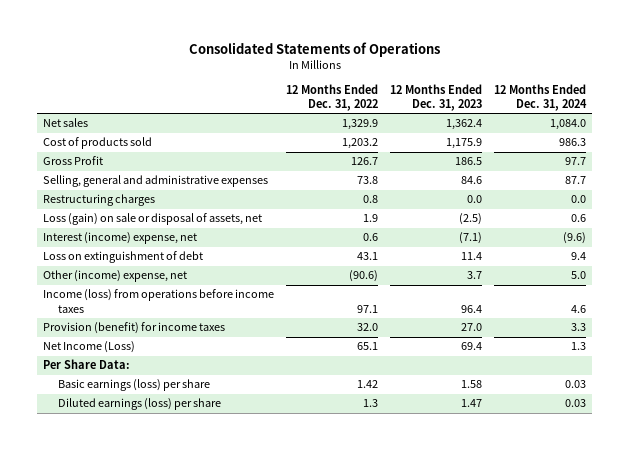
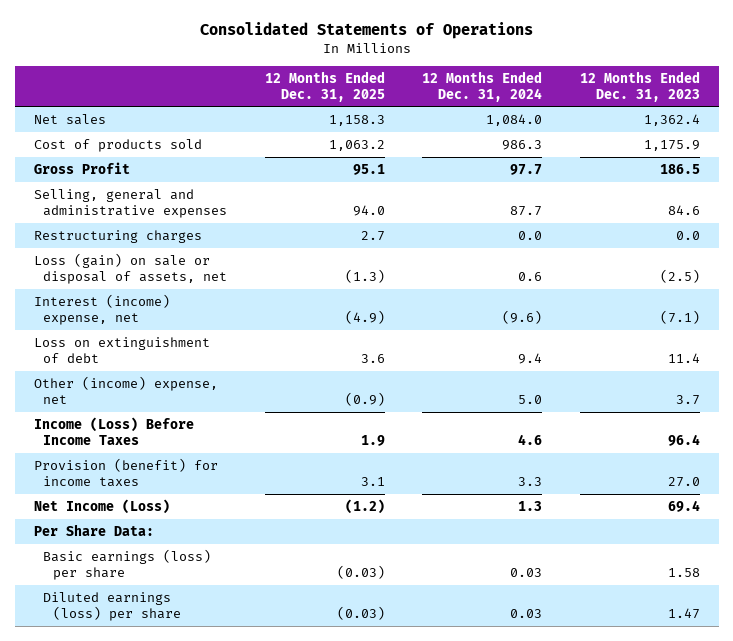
[286,83,379,112] 12 Months Ended Dec. 31, 2022 -> none
none -> [264,70,385,102] 12 Months Ended Dec. 31, 2025
[43,289,275,313] Income (loss) from operations before income taxes -> [33,417,194,445] Income (Loss) Before Income Taxes

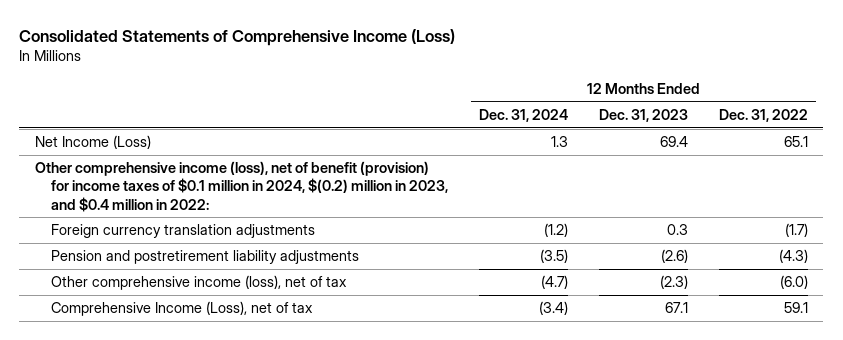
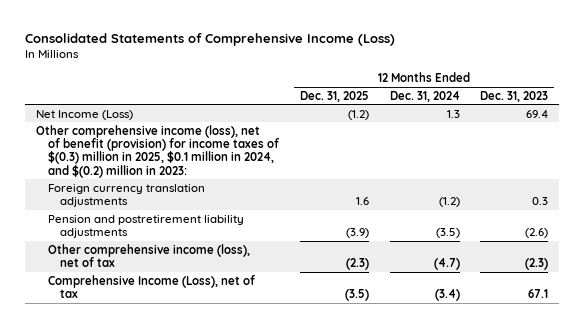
[718,108,808,122] Dec. 31, 2022 -> none
none -> [299,90,369,102] Dec. 31, 2025
[34,161,449,212] Other comprehensive income (loss), net of benefit (provision) for income taxes of $0.1 million in 2024, $(0.2) million in 2023, and $0.4 million in 2022: -> [35,124,279,178] Other comprehensive income (loss), net of benefit (provision) for income taxes of $(0.3) million in 2025, $0.1 million in 2024, and $(0.2) million in 2023:

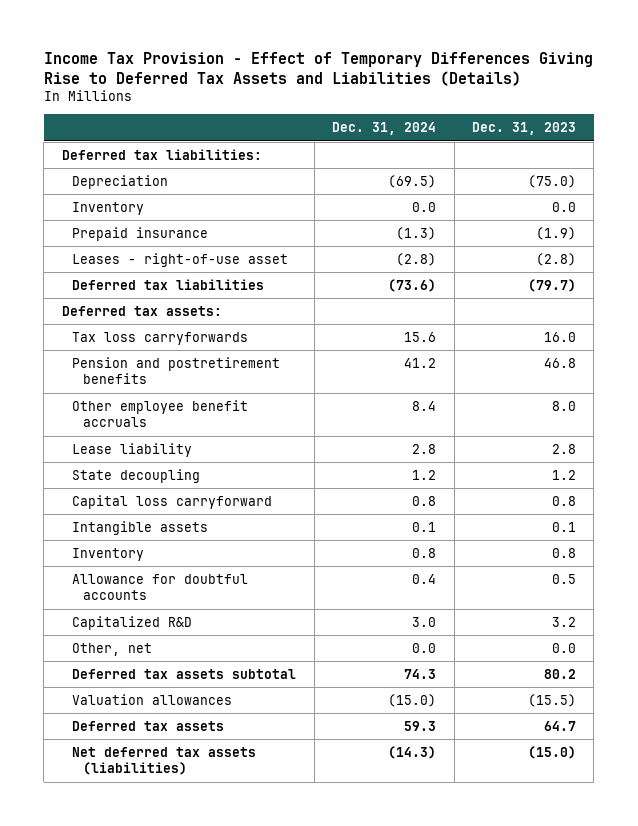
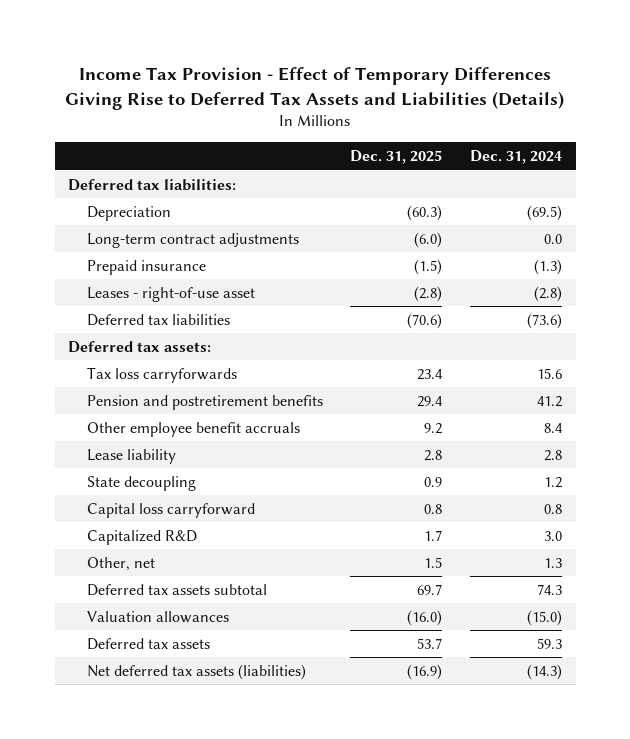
[471,122,576,136] Dec. 31, 2023 -> none
none -> [350,150,443,165] Dec. 31, 2025
[72,201,145,215] Inventory -> none
none -> [86,232,299,248] Long-term contract adjustments
[72,520,209,535] Intangible assets -> none
[72,547,145,561] Inventory -> none
[72,573,249,601] Allowance for doubtful accounts -> none
[412,642,437,653] 0.0 -> [544,557,563,568] 1.3

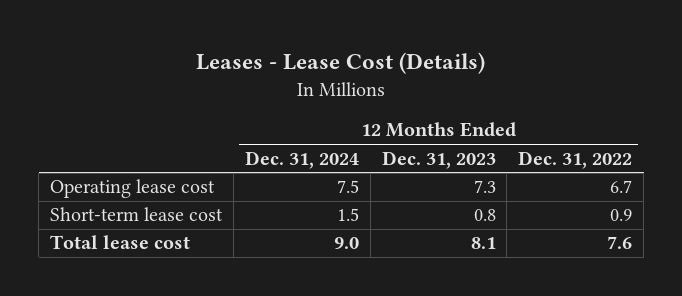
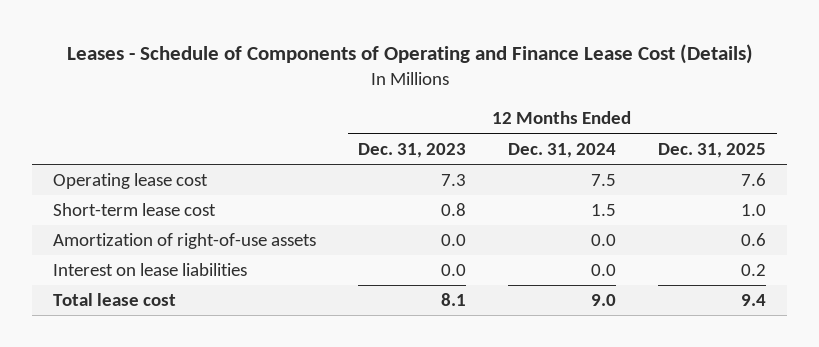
[196,52,486,75] Leases - Lease Cost (Details) -> [66,44,753,65] Leases - Schedule of Components of Operating and Finance Lease Cost (Details)
[518,150,633,169] Dec. 31, 2022 -> none
none -> [658,142,767,158] Dec. 31, 2025
none -> [53,233,317,250] Amortization of right-of-use assets
none -> [53,263,248,277] Interest on lease liabilities

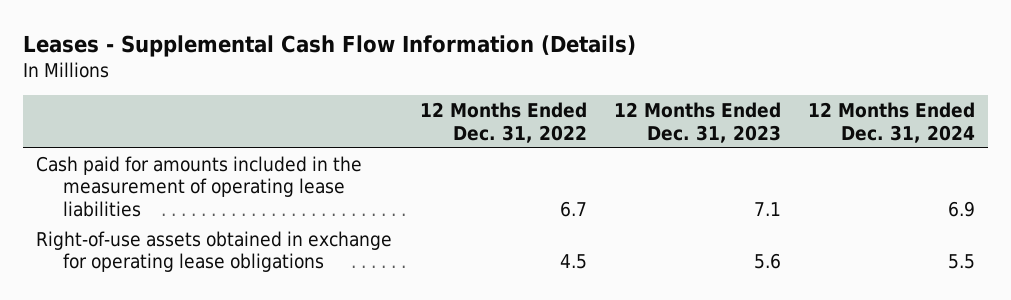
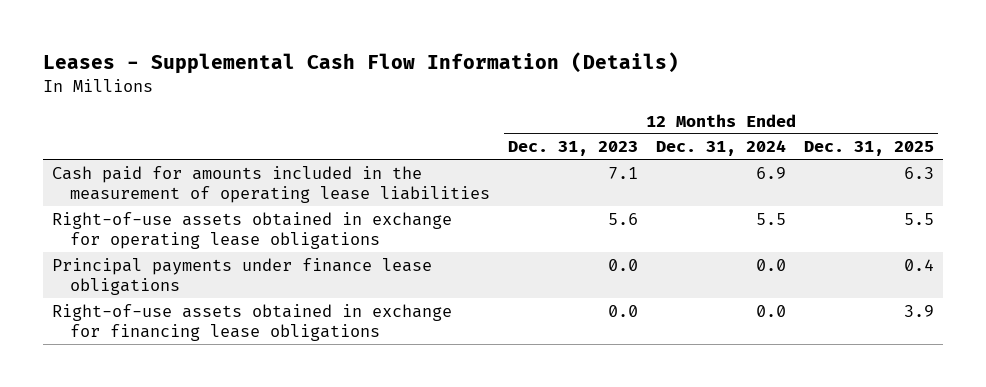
[419,102,587,143] 12 Months Ended Dec. 31, 2022 -> none
none -> [803,141,934,157] Dec. 31, 2025
none -> [52,257,433,296] Principal payments under finance lease obligations
none -> [52,303,453,342] Right-of-use assets obtained in exchange for financing lease obligations

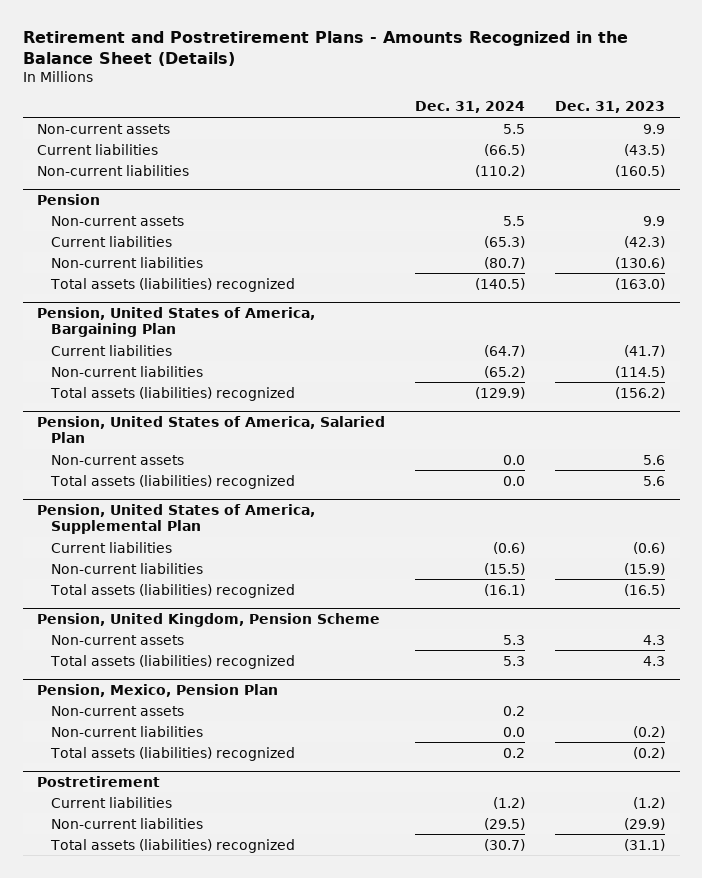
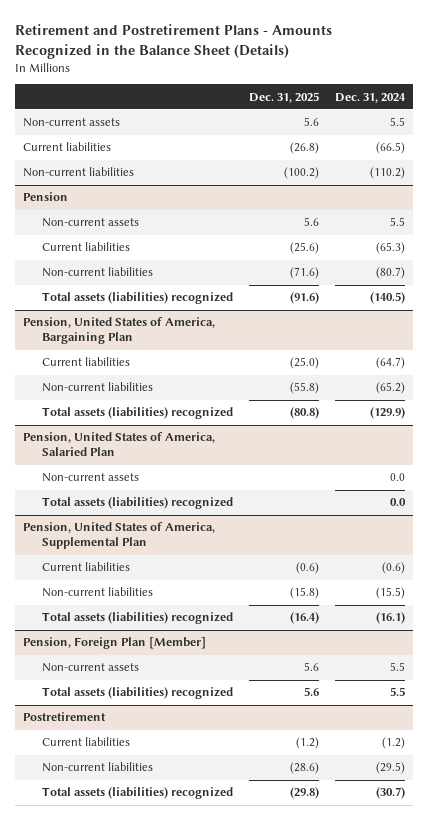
[554,101,665,114] Dec. 31, 2023 -> none
none -> [249,91,320,103] Dec. 31, 2025
[37,612,381,627] Pension, United Kingdom, Pension Scheme -> none
[37,683,279,697] Pension, Mexico, Pension Plan -> none
[51,705,185,716] Non-current assets -> none
[51,725,204,737] Non-current liabilities -> none
[50,746,296,761] Total assets (liabilities) recognized -> none
none -> [23,637,207,650] Pension, Foreign Plan [Member]
[503,634,526,645] 5.3 -> [390,662,406,672] 5.5
[503,655,526,666] 5.3 -> [390,687,406,697] 5.5

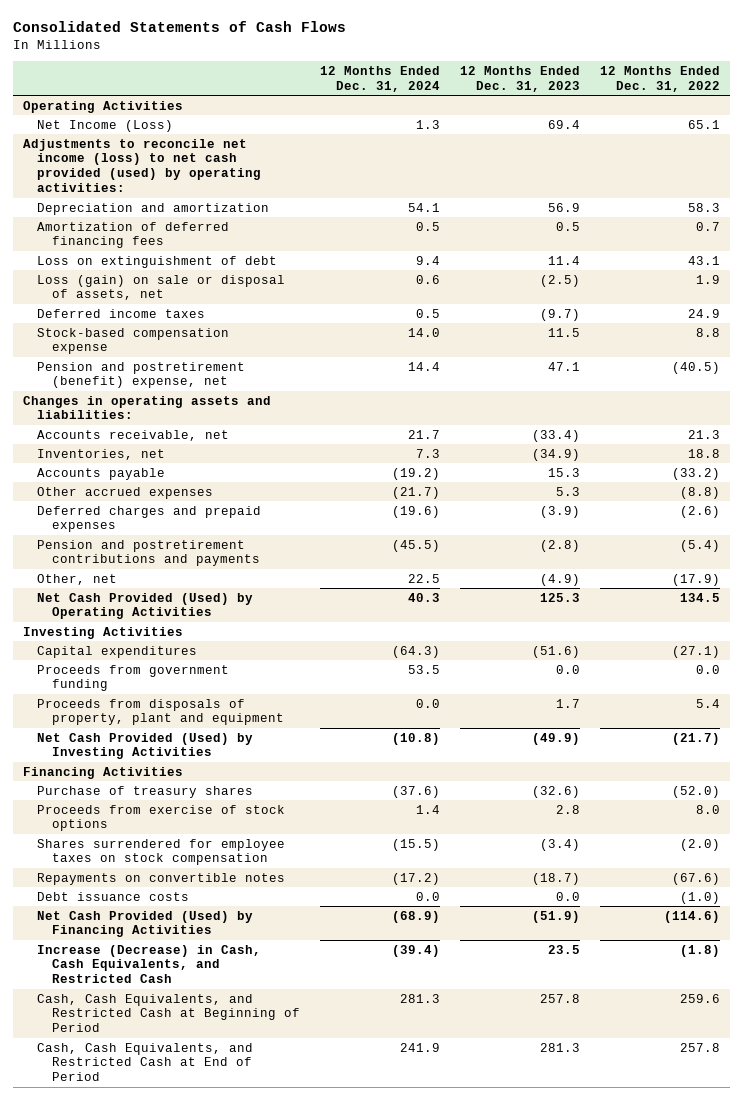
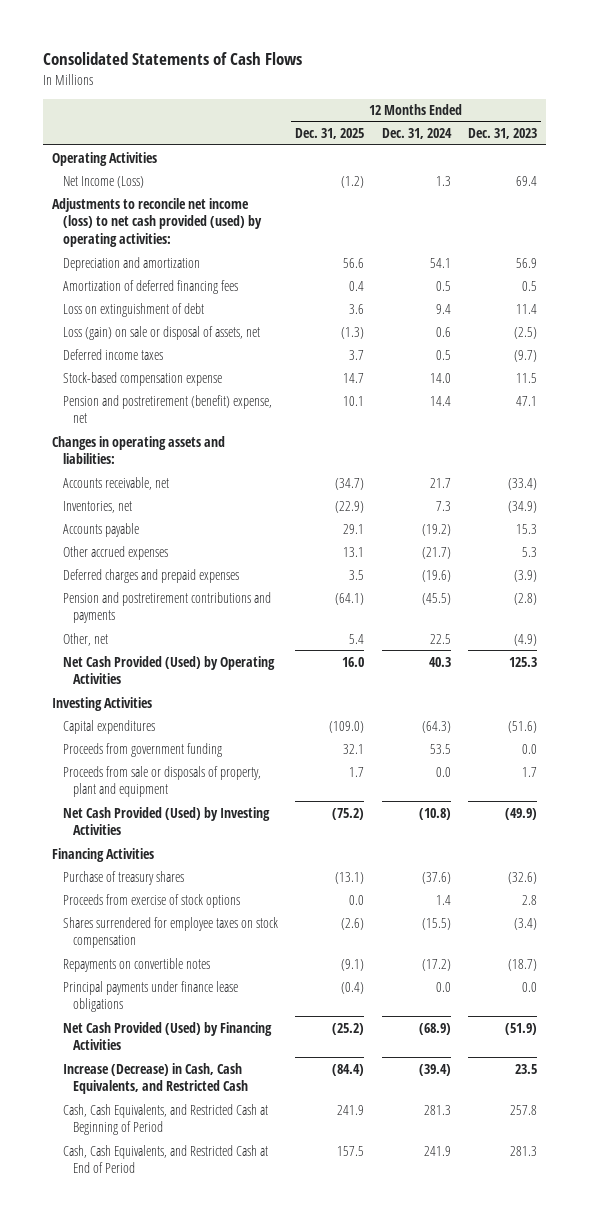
[600,65,721,92] 12 Months Ended Dec. 31, 2022 -> none
none -> [295,128,365,140] Dec. 31, 2025
[37,698,285,726] Proceeds from disposals of property, plant and equipment -> [62,765,261,798] Proceeds from sale or disposals of property, plant and equipment
[37,891,190,901] Debt issuance costs -> none
none -> [62,980,238,1013] Principal payments under finance lease obligations

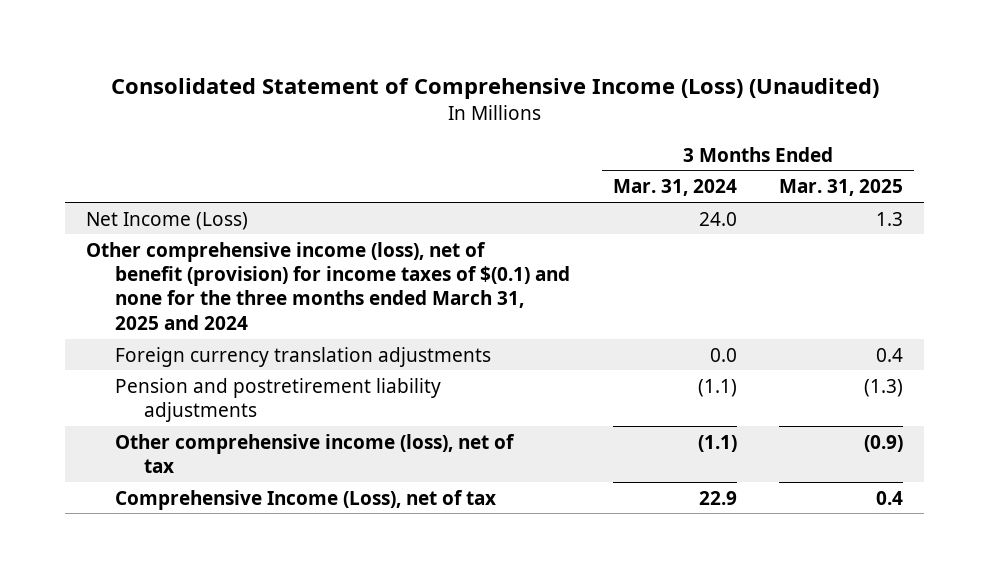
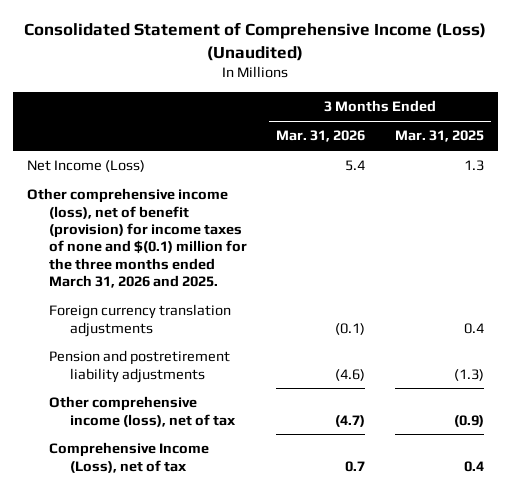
[612,179,737,197] Mar. 31, 2024 -> none
none -> [276,130,366,143] Mar. 31, 2026
[85,241,570,330] Other comprehensive income (loss), net of benefit (provision) for income taxes of $(0.1) and none for the three months ended March 31, 2025 and 2024 -> [27,188,247,289] Other comprehensive income (loss), net of benefit (provision) for income taxes of none and $(0.1) million for the three months ended March 31, 2026 and 2025.

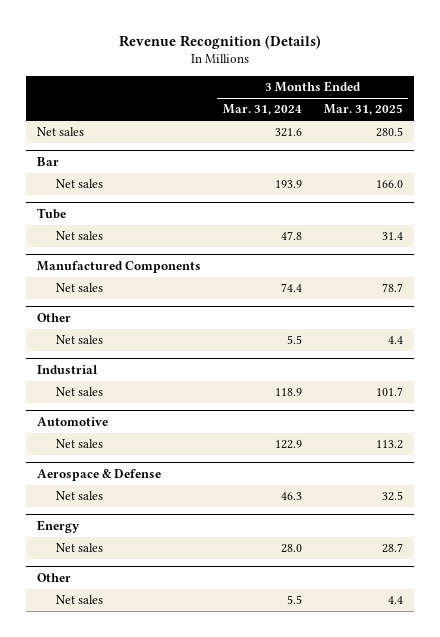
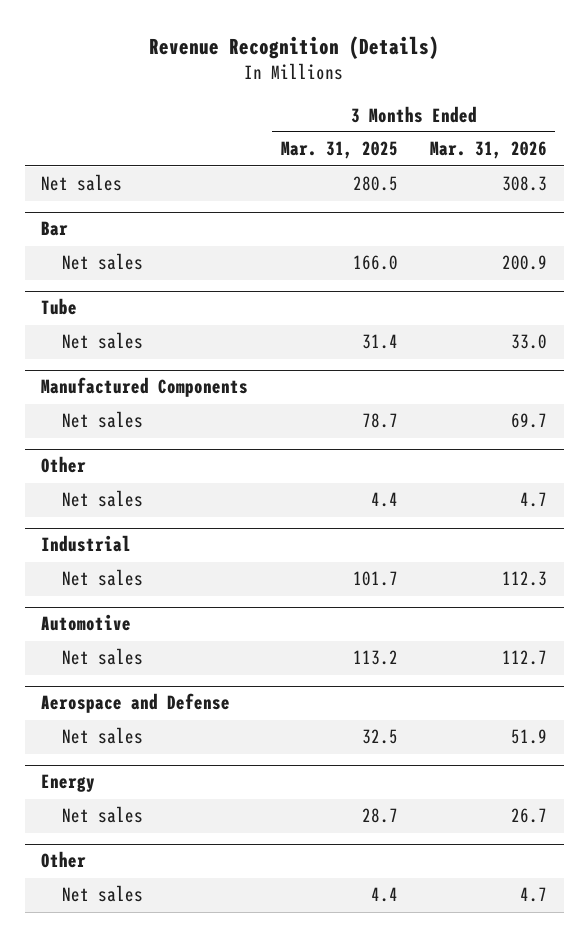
[222,104,302,116] Mar. 31, 2024 -> none
none -> [430,141,548,160] Mar. 31, 2026
[36,469,161,482] Aerospace & Defense -> [40,693,230,714] Aerospace and Defense

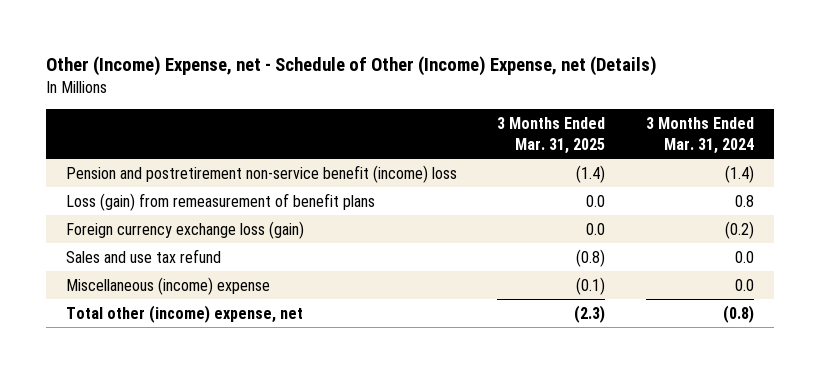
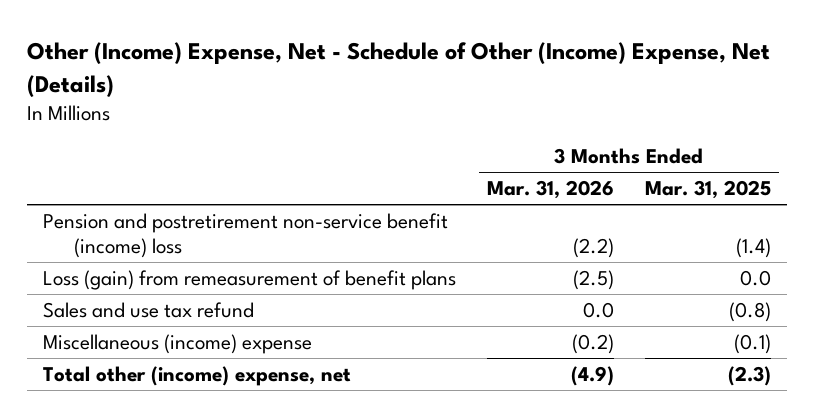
[45,55,657,76] Other (Income) Expense, net - Schedule of Other (Income) Expense, net (Details) -> [26,42,770,97] Other (Income) Expense, Net - Schedule of Other (Income) Expense, Net (Details)
[645,116,754,154] 3 Months Ended Mar. 31, 2024 -> none
none -> [486,180,614,200] Mar. 31, 2026
[65,220,304,239] Foreign currency exchange loss (gain) -> none

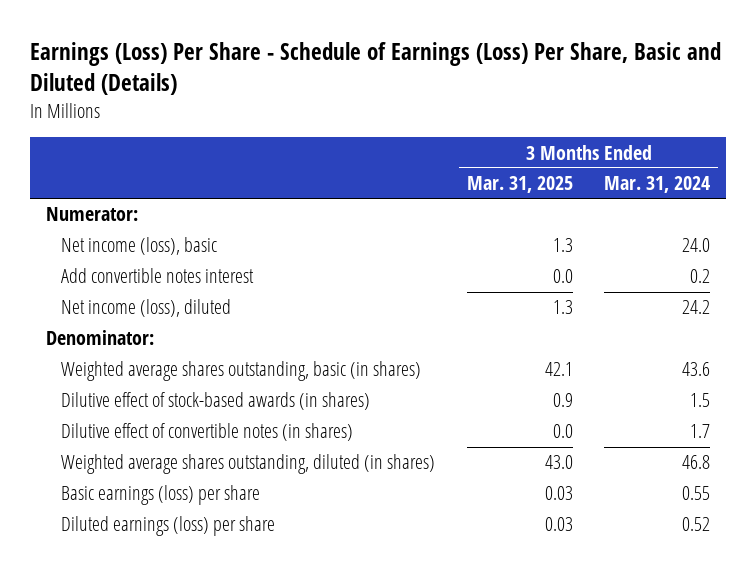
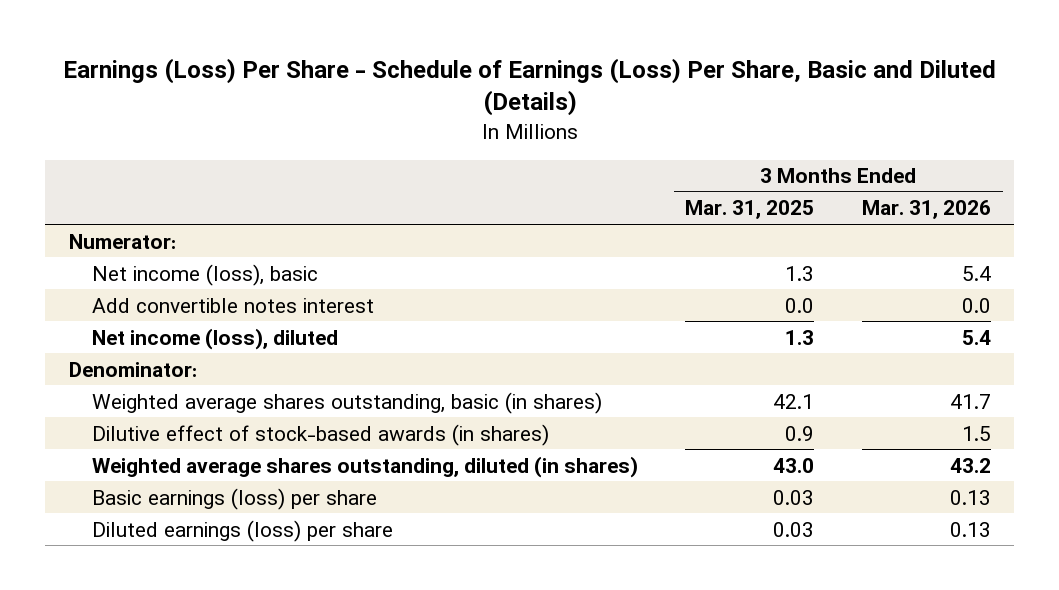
[604,176,711,194] Mar. 31, 2024 -> none
none -> [861,200,991,220] Mar. 31, 2026
[61,423,354,442] Dilutive effect of convertible notes (in shares) -> none

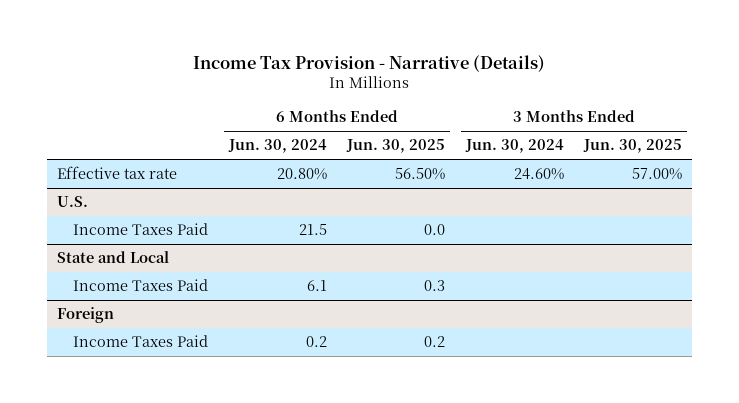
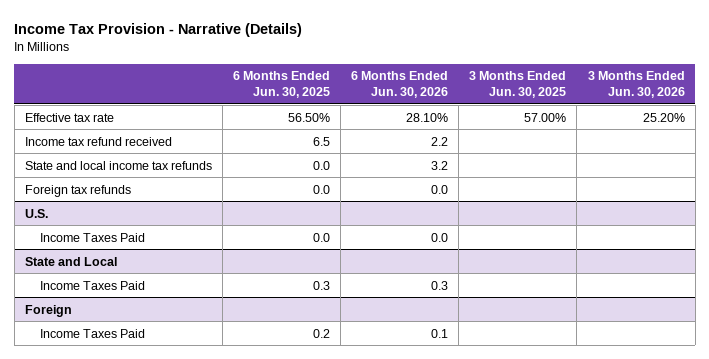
[227,139,327,154] Jun. 30, 2024 -> none
[464,139,564,154] Jun. 30, 2024 -> none
none -> [351,71,449,99] 6 Months Ended Jun. 30, 2026
none -> [587,71,685,99] 3 Months Ended Jun. 30, 2026
none -> [24,136,172,146] Income tax refund received
none -> [24,160,212,170] State and local income tax refunds
none -> [24,184,131,197] Foreign tax refunds

